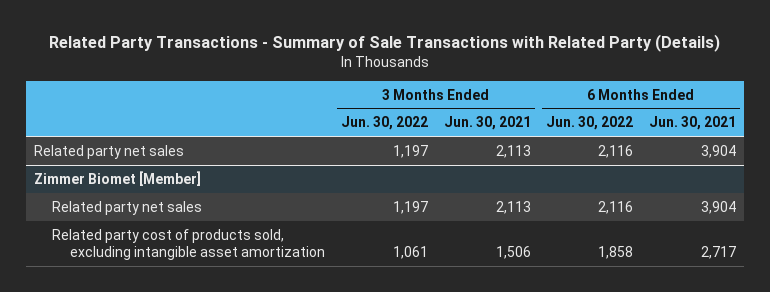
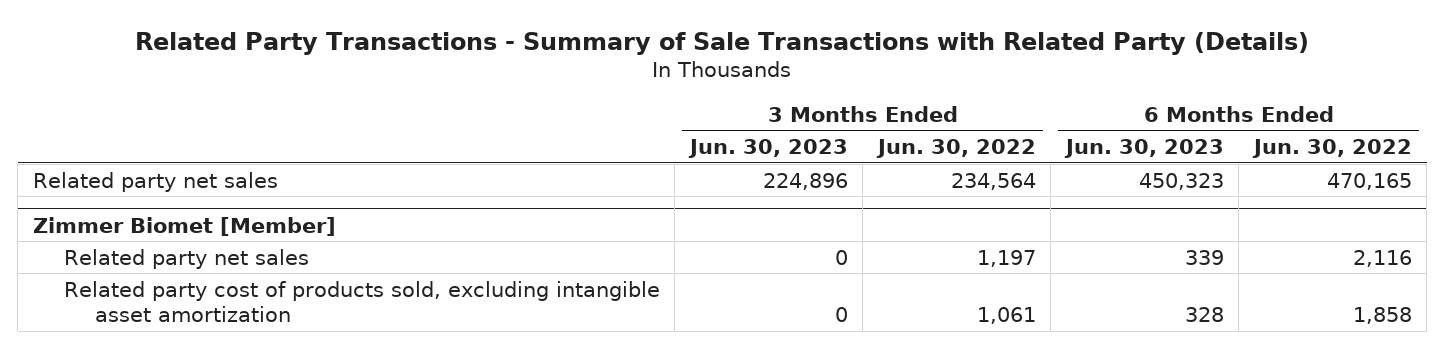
[443,116,531,131] Jun. 30, 2021 -> none
[648,116,736,131] Jun. 30, 2021 -> none
none -> [687,138,848,158] Jun. 30, 2023
none -> [1063,138,1224,158] Jun. 30, 2023
[393,144,429,158] 1,197 -> [950,172,1036,190] 234,564
[598,144,634,158] 2,116 -> [1326,172,1412,190] 470,165

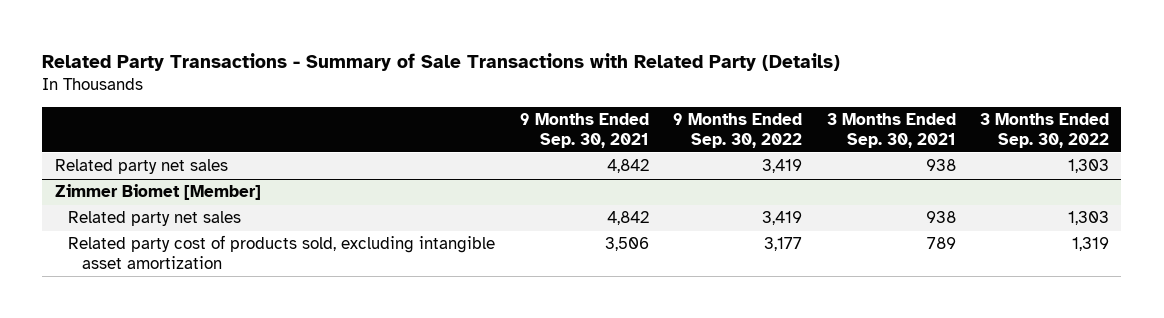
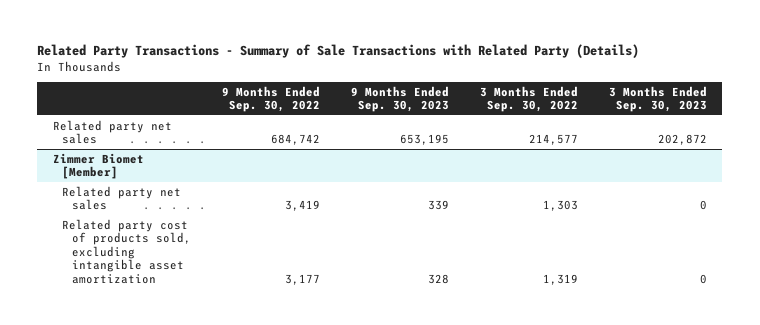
[519,113,649,148] 9 Months Ended Sep. 30, 2021 -> none
[826,113,956,148] 3 Months Ended Sep. 30, 2021 -> none
none -> [350,85,449,113] 9 Months Ended Sep. 30, 2023
none -> [608,85,707,113] 3 Months Ended Sep. 30, 2023
[762,159,803,174] 3,419 -> [270,134,320,146] 684,742
[1068,159,1110,174] 1,303 -> [528,134,578,146] 214,577

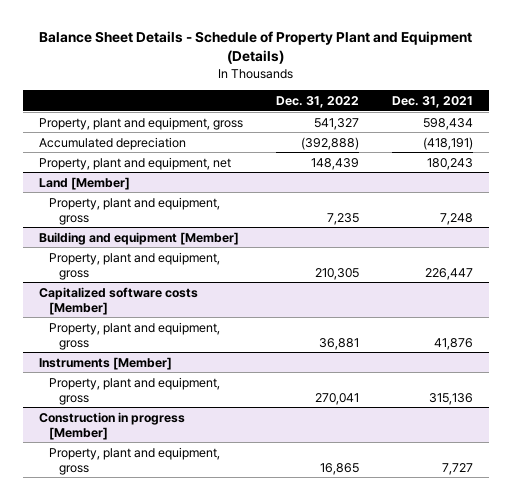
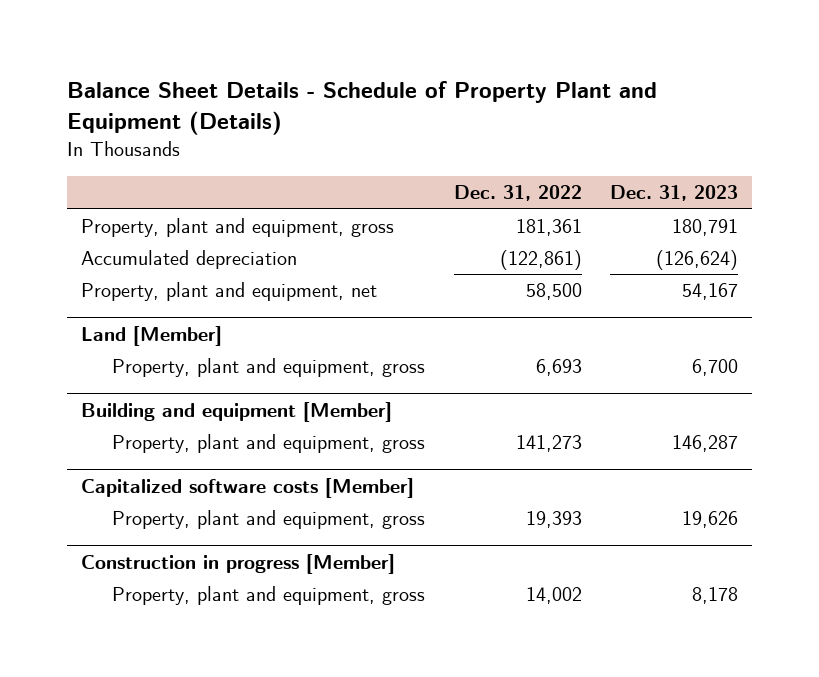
[391,95,473,108] Dec. 31, 2021 -> none
none -> [610,185,739,202] Dec. 31, 2023
[313,117,359,130] 541,327 -> [515,219,582,237] 181,361
[300,136,359,150] (392,888) -> [499,250,582,271] (122,861)
[310,157,359,170] 148,439 -> [525,283,582,301] 58,500
[326,212,359,225] 7,235 -> [535,359,582,377] 6,693
[314,267,359,280] 210,305 -> [515,435,582,453] 141,273
[39,356,173,370] Instruments [Member] -> none
[49,376,221,405] Property, plant and equipment, gross -> none
[318,337,359,350] 36,881 -> [525,511,582,529] 19,393
[319,462,359,475] 16,865 -> [525,587,582,605] 14,002

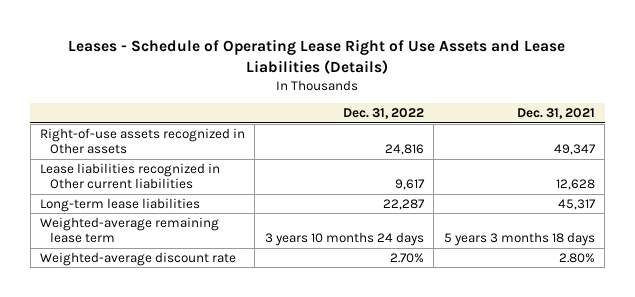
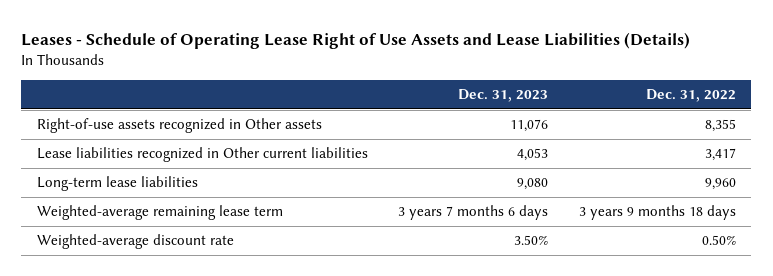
[516,108,595,120] Dec. 31, 2021 -> none
none -> [458,88,549,102] Dec. 31, 2023
[384,144,424,156] 24,816 -> [704,119,736,133] 8,355
[394,179,425,191] 9,617 -> [704,148,736,162] 3,417
[382,198,425,210] 22,287 -> [704,178,736,191] 9,960
[264,232,424,247] 3 years 10 months 24 days -> [578,205,736,221] 3 years 9 months 18 days
[389,252,424,263] 2.70% -> [701,235,736,246] 0.50%

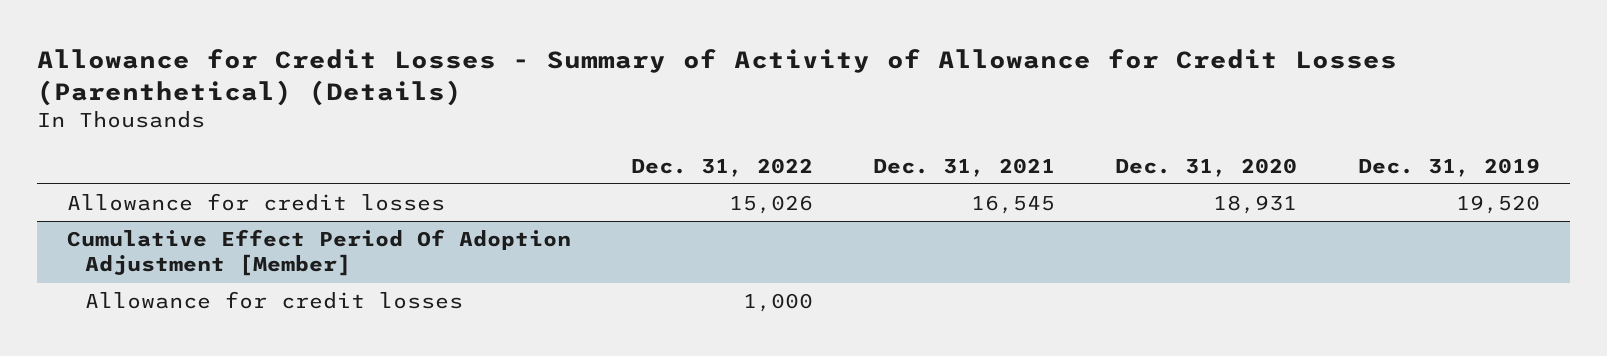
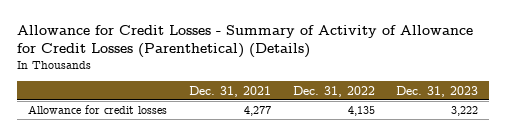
[1115,157,1298,177] Dec. 31, 2020 -> none
[1357,157,1540,177] Dec. 31, 2019 -> none
none -> [396,85,479,97] Dec. 31, 2023
[67,229,572,277] Cumulative Effect Period Of Adoption Adjustment [Member] -> none
[84,291,463,310] Allowance for credit losses -> none
[729,195,814,215] 15,026 -> [347,106,375,117] 4,135
[971,195,1056,215] 16,545 -> [243,106,271,117] 4,277

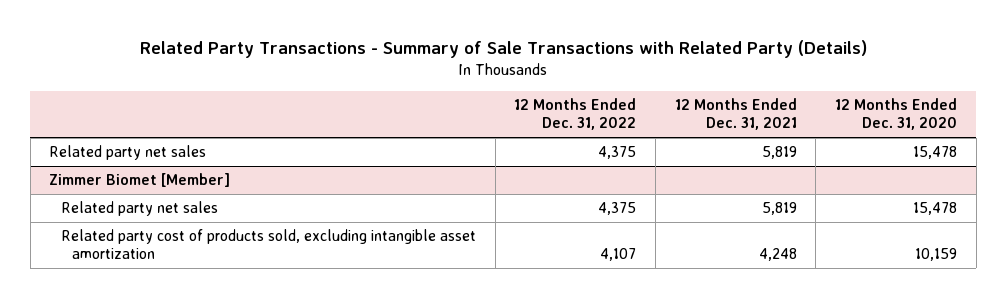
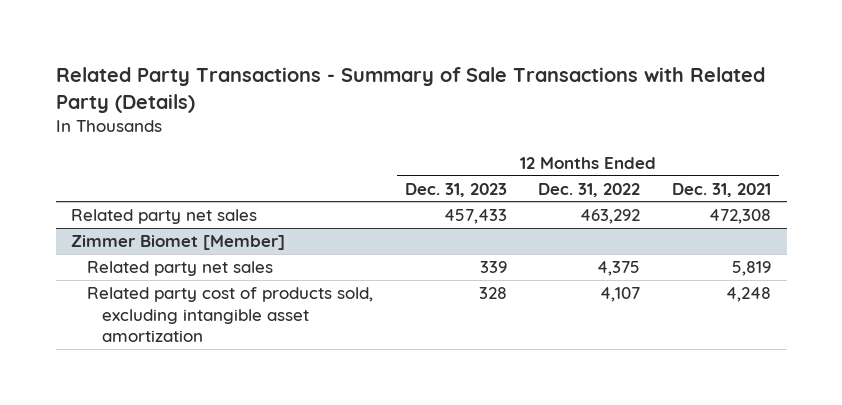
[834,98,957,131] 12 Months Ended Dec. 31, 2020 -> none
none -> [404,182,507,197] Dec. 31, 2023
[598,146,637,160] 4,375 -> [580,209,641,225] 463,292
[761,146,797,160] 5,819 -> [709,209,772,225] 472,308

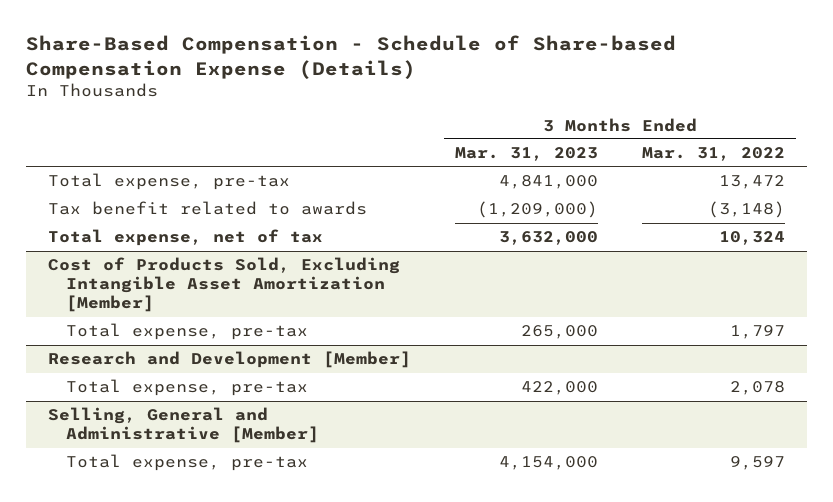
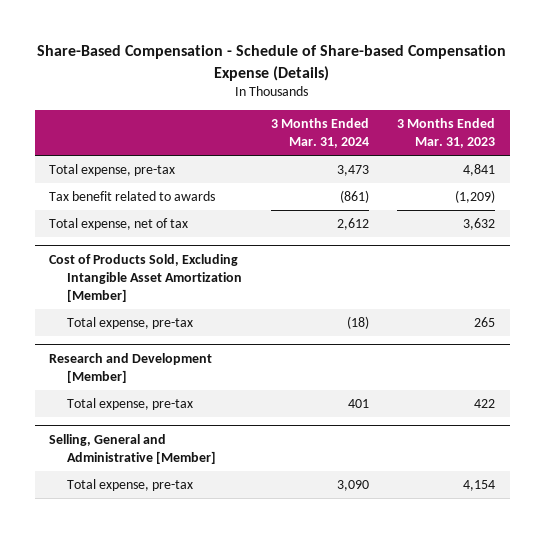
[642,147,786,162] Mar. 31, 2022 -> none
none -> [270,118,369,149] 3 Months Ended Mar. 31, 2024
[499,175,599,190] 4,841,000 -> [463,164,496,177] 4,841
[477,201,599,219] (1,209,000) -> [455,190,496,204] (1,209)
[499,231,599,246] 3,632,000 -> [463,218,496,231] 3,632
[521,325,599,340] 265,000 -> [474,317,496,328] 265
[521,381,599,396] 422,000 -> [474,399,496,409] 422
[499,456,599,471] 4,154,000 -> [463,480,496,492] 4,154

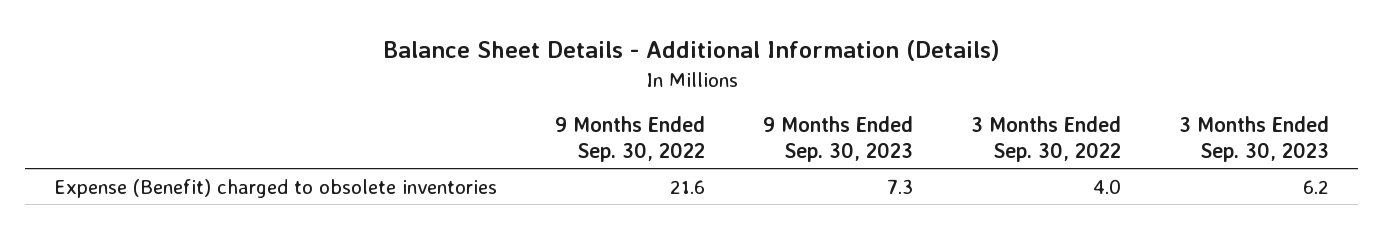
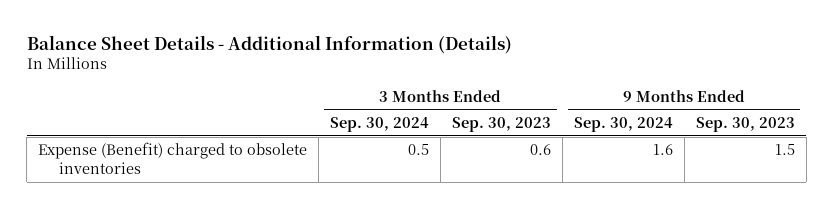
[555,116,706,163] 9 Months Ended Sep. 30, 2022 -> none
[971,116,1122,163] 3 Months Ended Sep. 30, 2022 -> none
none -> [329,117,429,133] Sep. 30, 2024
none -> [573,117,673,133] Sep. 30, 2024
[887,178,914,194] 7.3 -> [774,144,795,156] 1.5
[1303,179,1330,194] 6.2 -> [529,144,551,156] 0.6

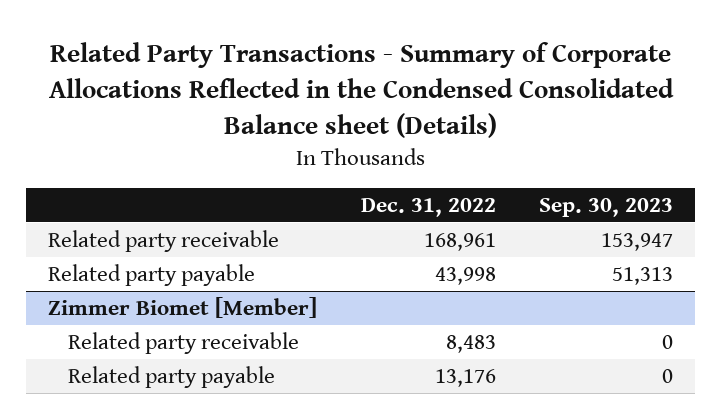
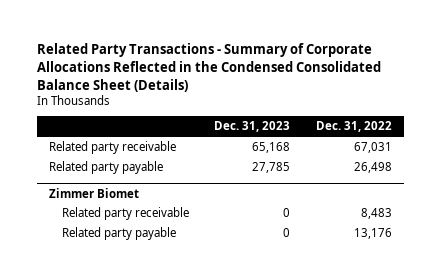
[48,42,674,138] Related Party Transactions - Summary of Corporate Allocations Reflected in the Condensed Consolidated Balance sheet (Details) -> [36,43,381,92] Related Party Transactions - Summary of Corporate Allocations Reflected in the Condensed Consolidated Balance Sheet (Details)
[539,198,674,218] Sep. 30, 2023 -> none
none -> [214,121,291,133] Dec. 31, 2023
[423,232,496,251] 168,961 -> [353,141,392,153] 67,031
[434,266,496,285] 43,998 -> [353,161,392,173] 26,498
[48,296,318,318] Zimmer Biomet [Member] -> [49,187,140,198] Zimmer Biomet

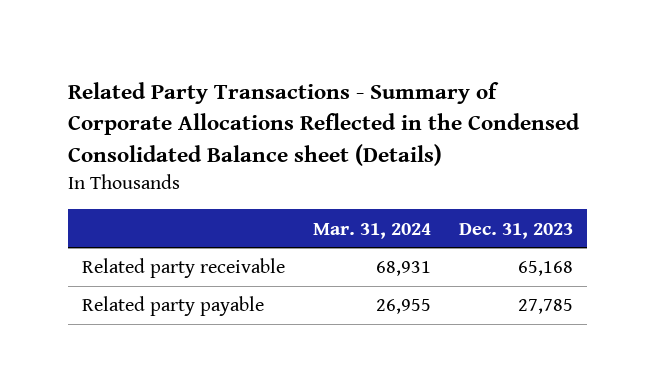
[36,43,381,92] Related Party Transactions - Summary of Corporate Allocations Reflected in the Condensed Consolidated Balance Sheet (Details) -> [67,82,580,166] Related Party Transactions - Summary of Corporate Allocations Reflected in the Condensed Consolidated Balance sheet (Details)
[315,121,392,133] Dec. 31, 2022 -> none
none -> [312,222,431,239] Mar. 31, 2024
[49,187,140,198] Zimmer Biomet -> none
[62,206,190,220] Related party receivable -> none
[62,226,177,240] Related party payable -> none

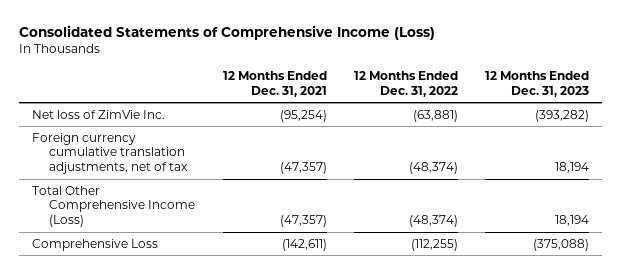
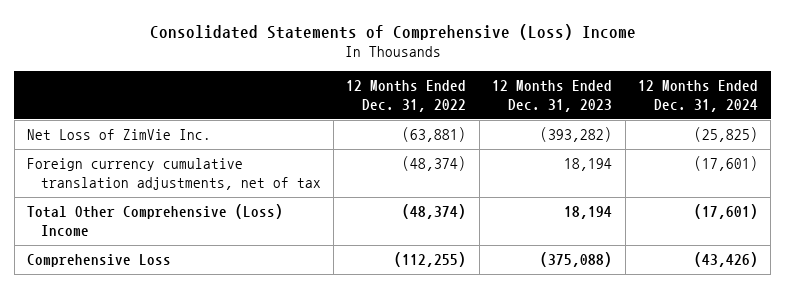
[18,24,435,40] Consolidated Statements of Comprehensive Income (Loss) -> [149,23,636,40] Consolidated Statements of Comprehensive (Loss) Income
[222,71,327,98] 12 Months Ended Dec. 31, 2021 -> none
none -> [637,79,758,112] 12 Months Ended Dec. 31, 2024
[32,109,166,119] Net loss of ZimVie Inc. -> [27,129,212,141] Net Loss of ZimVie Inc.
[32,185,196,228] Total Other Comprehensive Income (Loss) -> [27,204,284,236] Total Other Comprehensive (Loss) Income

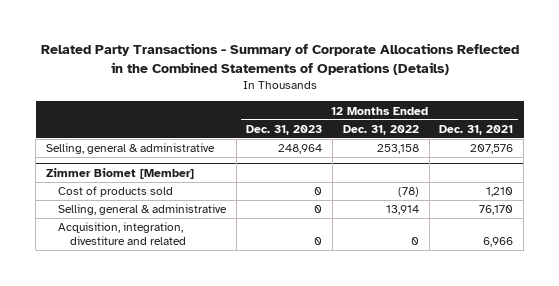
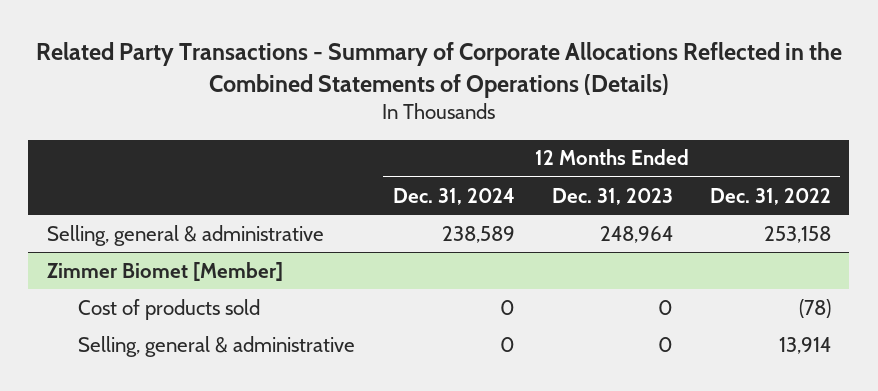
[439,124,514,135] Dec. 31, 2021 -> none
none -> [392,187,515,205] Dec. 31, 2024
[57,222,186,246] Acquisition, integration, divestiture and related -> none

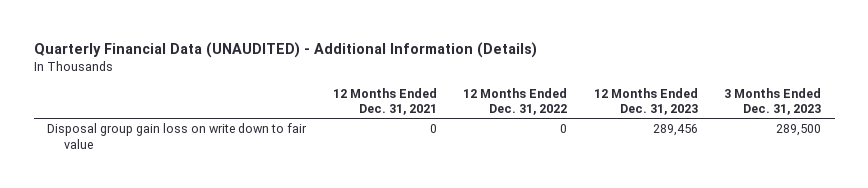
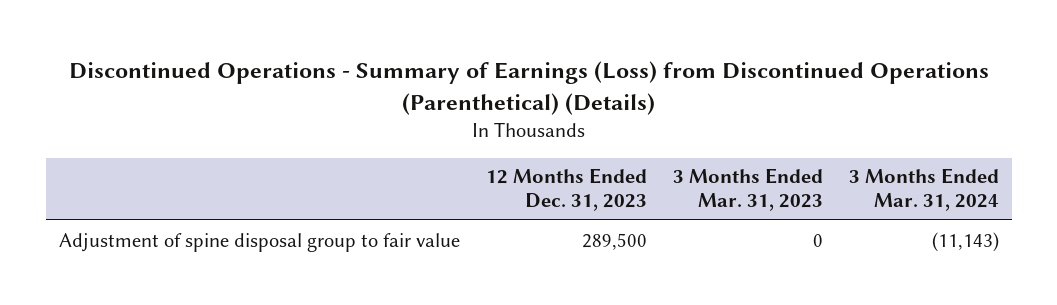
[33,41,537,58] Quarterly Financial Data (UNAUDITED) - Additional Information (Details) -> [68,60,989,115] Discontinued Operations - Summary of Earnings (Loss) from Discontinued Operations (Parenthetical) (Details)
[332,87,437,116] 12 Months Ended Dec. 31, 2021 -> none
[463,87,568,116] 12 Months Ended Dec. 31, 2022 -> none
[724,87,822,116] 3 Months Ended Dec. 31, 2023 -> none
none -> [672,168,823,212] 3 Months Ended Mar. 31, 2023
none -> [848,168,999,212] 3 Months Ended Mar. 31, 2024
[47,123,308,149] Disposal group gain loss on write down to fair value -> [58,232,460,252] Adjustment of spine disposal group to fair value
[652,124,698,137] 289,456 -> [581,232,647,250] 289,500

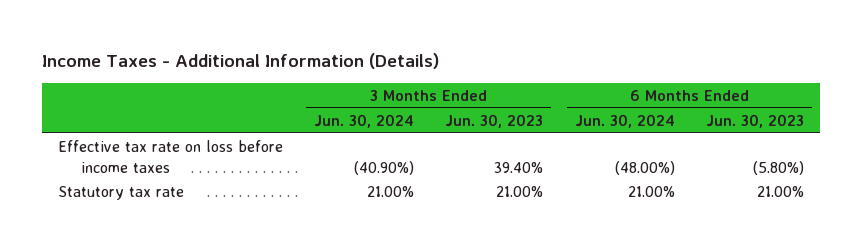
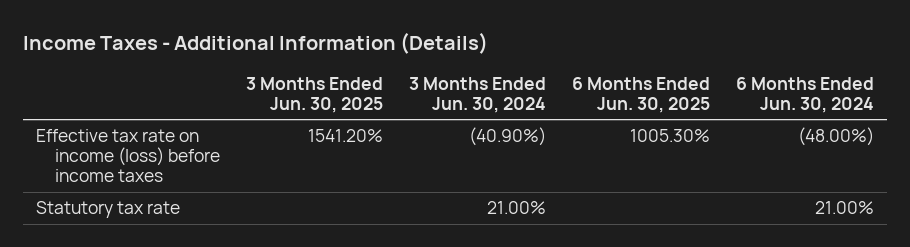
[445,113,544,128] Jun. 30, 2023 -> none
[706,113,805,128] Jun. 30, 2023 -> none
none -> [245,76,383,113] 3 Months Ended Jun. 30, 2025
none -> [572,76,711,113] 6 Months Ended Jun. 30, 2025
[57,139,283,173] Effective tax rate on loss before income taxes -> [36,129,220,183] Effective tax rate on income (loss) before income taxes

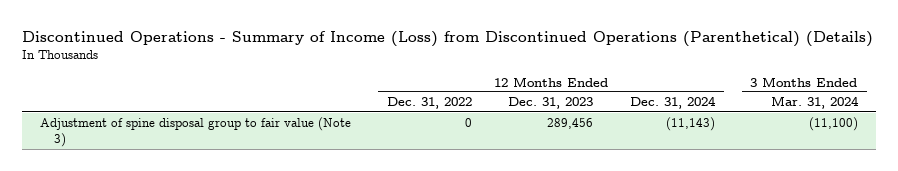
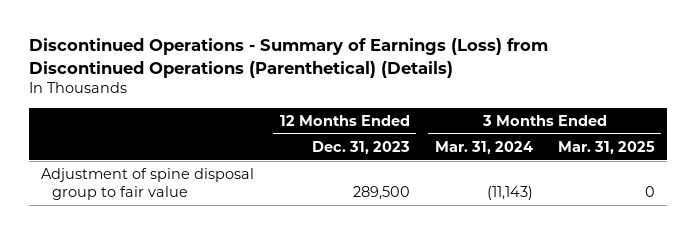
[21,30,873,47] Discontinued Operations - Summary of Income (Loss) from Discontinued Operations (Parenthetical) (Details) -> [28,38,548,78] Discontinued Operations - Summary of Earnings (Loss) from Discontinued Operations (Parenthetical) (Details)
[387,97,473,110] Dec. 31, 2022 -> none
[629,96,716,110] Dec. 31, 2024 -> none
none -> [557,140,655,154] Mar. 31, 2025
[39,117,351,148] Adjustment of spine disposal group to fair value (Note 3) -> [41,168,255,200] Adjustment of spine disposal group to fair value
[547,118,594,130] 289,456 -> [352,185,410,200] 289,500
[808,117,858,132] (11,100) -> [486,185,533,200] (11,143)

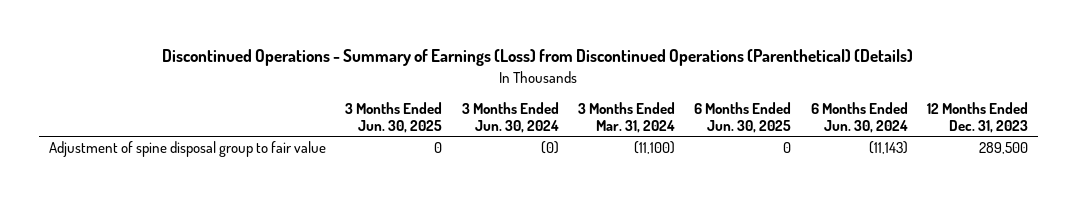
[557,140,655,154] Mar. 31, 2025 -> none
none -> [345,101,443,134] 3 Months Ended Jun. 30, 2025
none -> [461,101,559,134] 3 Months Ended Jun. 30, 2024
none -> [694,101,792,134] 6 Months Ended Jun. 30, 2025
none -> [810,101,908,134] 6 Months Ended Jun. 30, 2024
[486,185,533,200] (11,143) -> [633,141,675,155] (11,100)

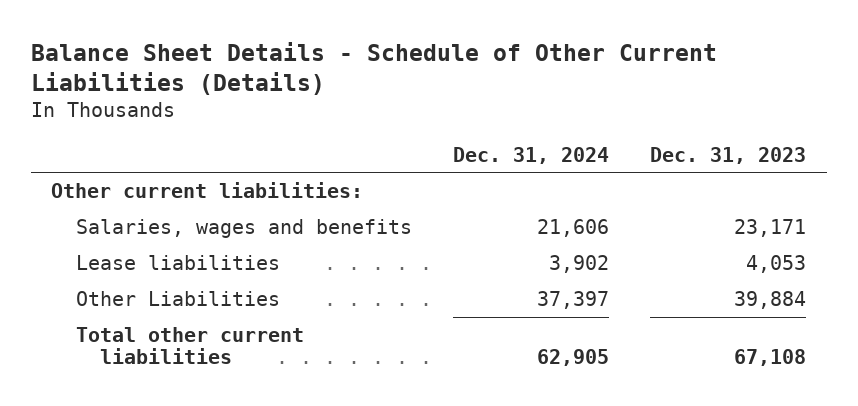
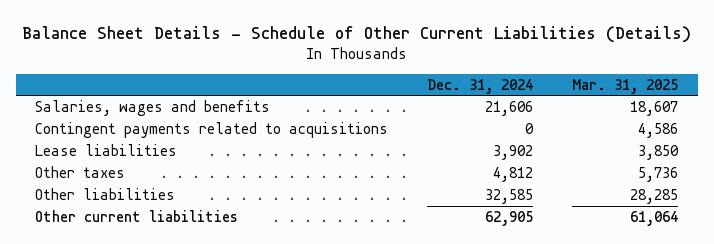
[650,146,807,164] Dec. 31, 2023 -> none
none -> [572,78,679,94] Mar. 31, 2025
[51,181,364,198] Other current liabilities: -> none
none -> [35,121,389,138] Contingent payments related to acquisitions
none -> [35,165,126,178] Other taxes
[75,290,280,306] Other Liabilities -> [35,187,176,200] Other liabilities
[536,290,609,309] 37,397 -> [485,188,534,204] 32,585
[75,326,304,365] Total other current liabilities -> [35,209,239,222] Other current liabilities

